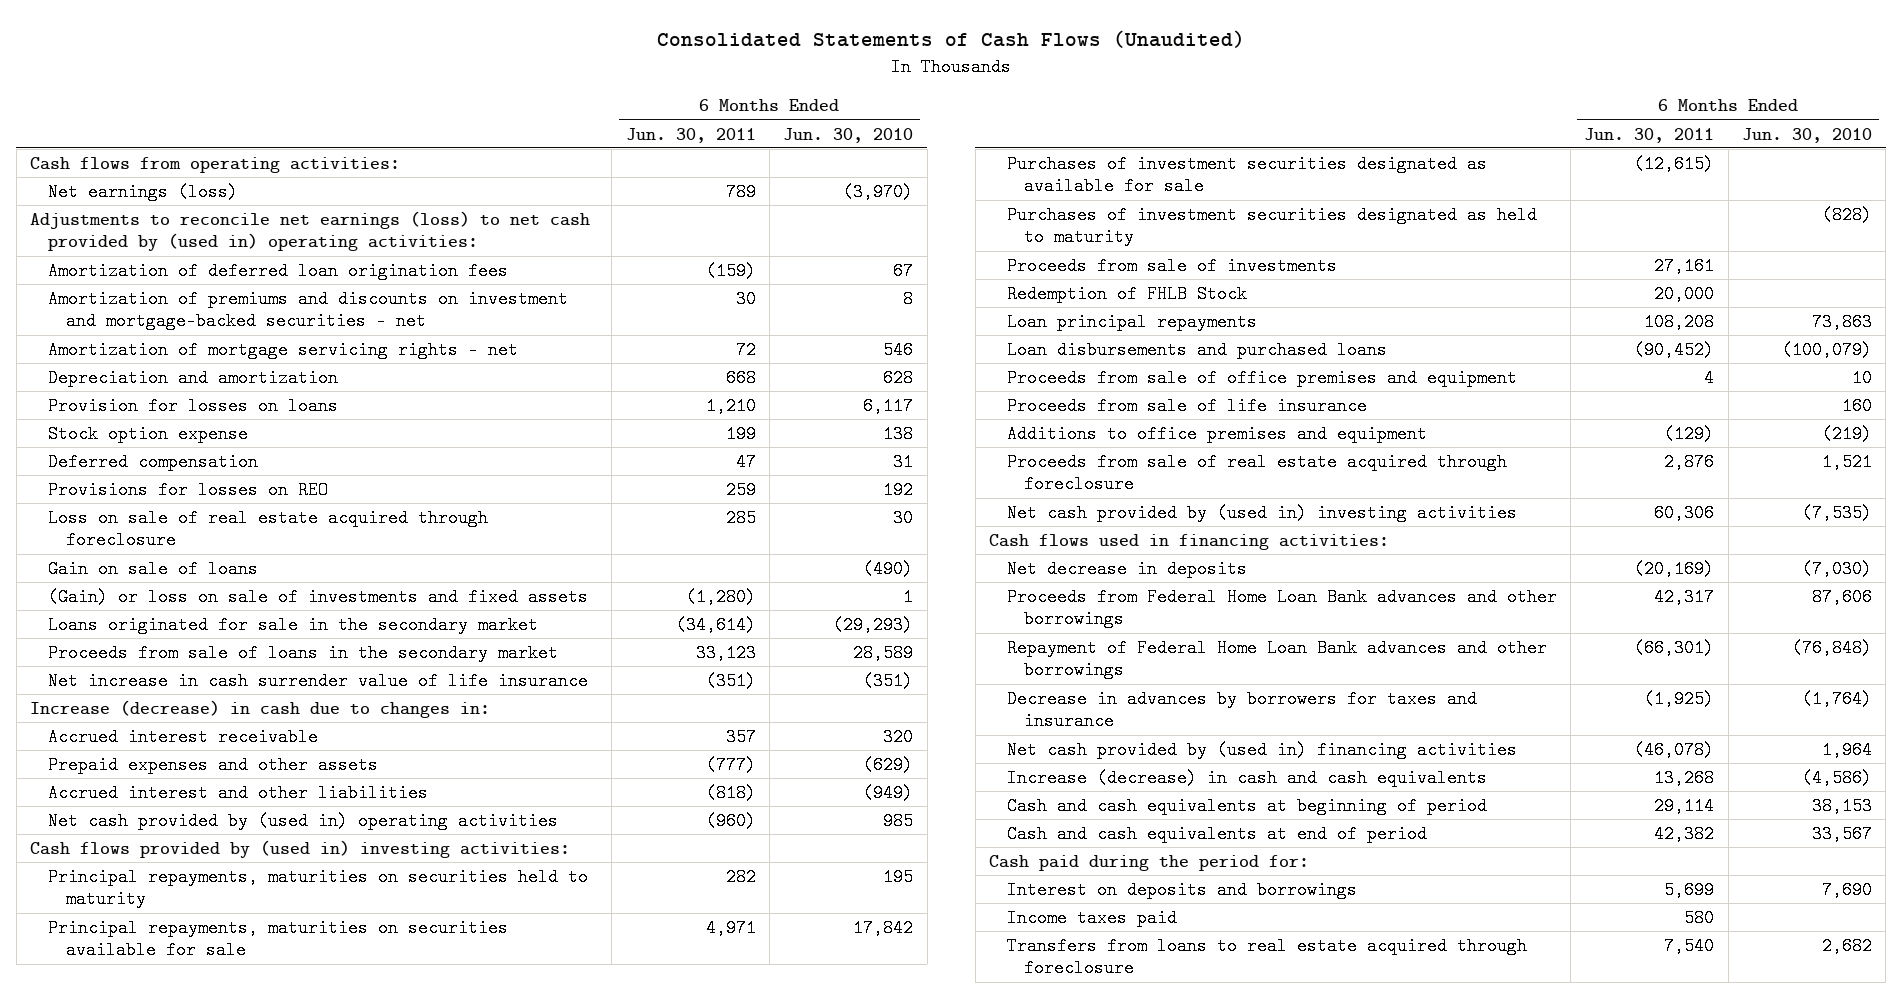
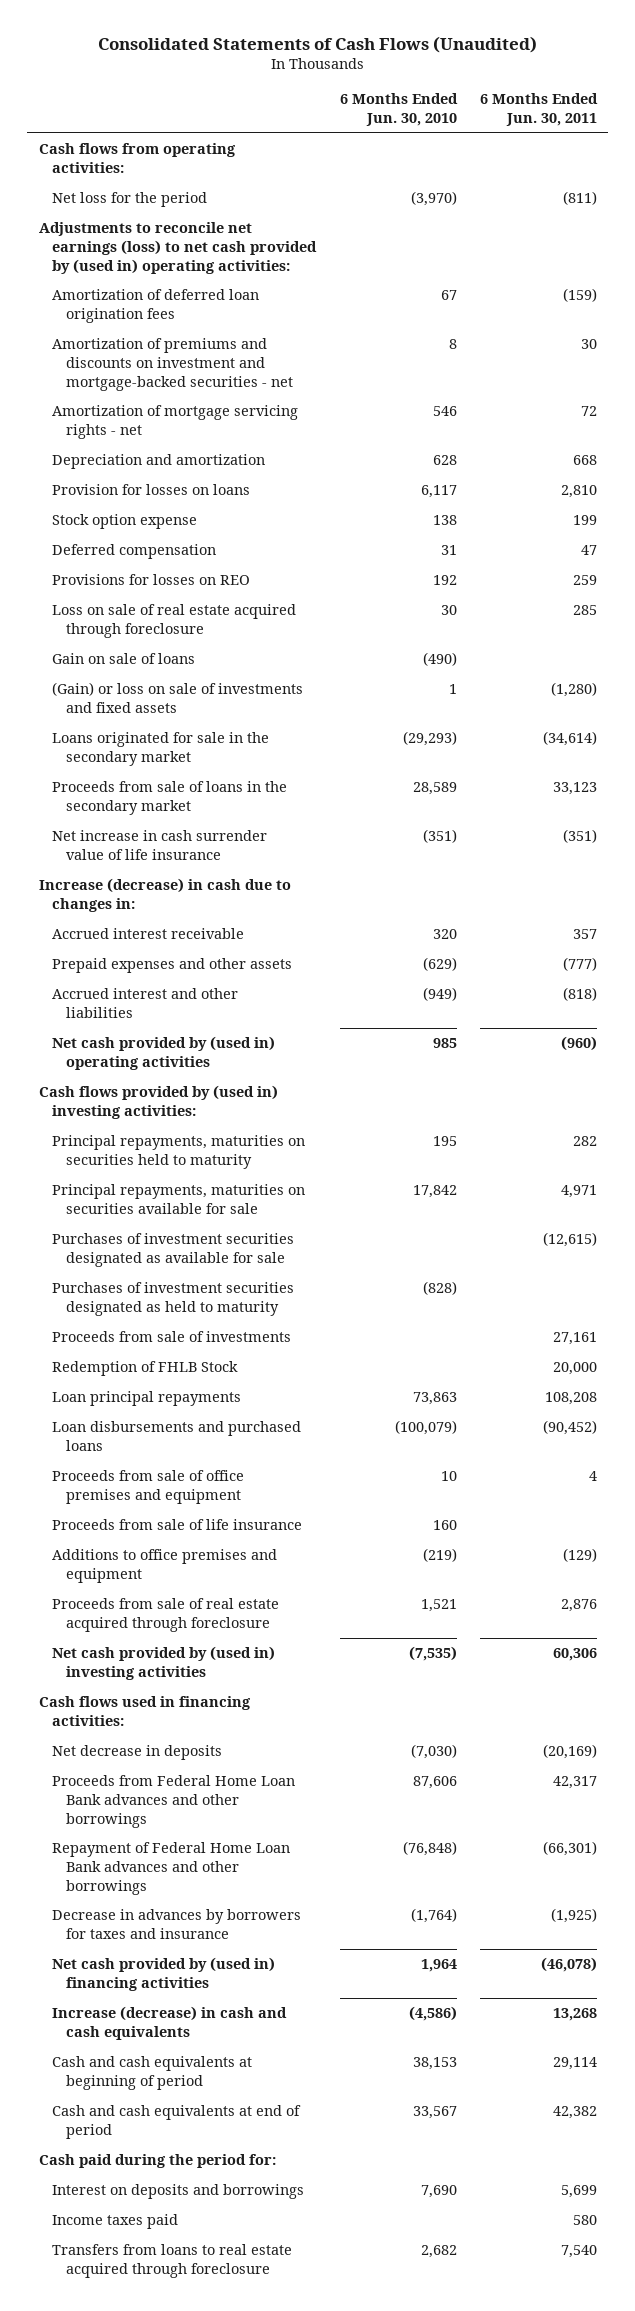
[47,183,238,202] Net earnings (loss) -> [52,192,208,208] Net loss for the period
[725,183,756,202] 789 -> [562,191,597,206] (811)
[705,397,756,416] 1,210 -> [560,485,597,499] 2,810

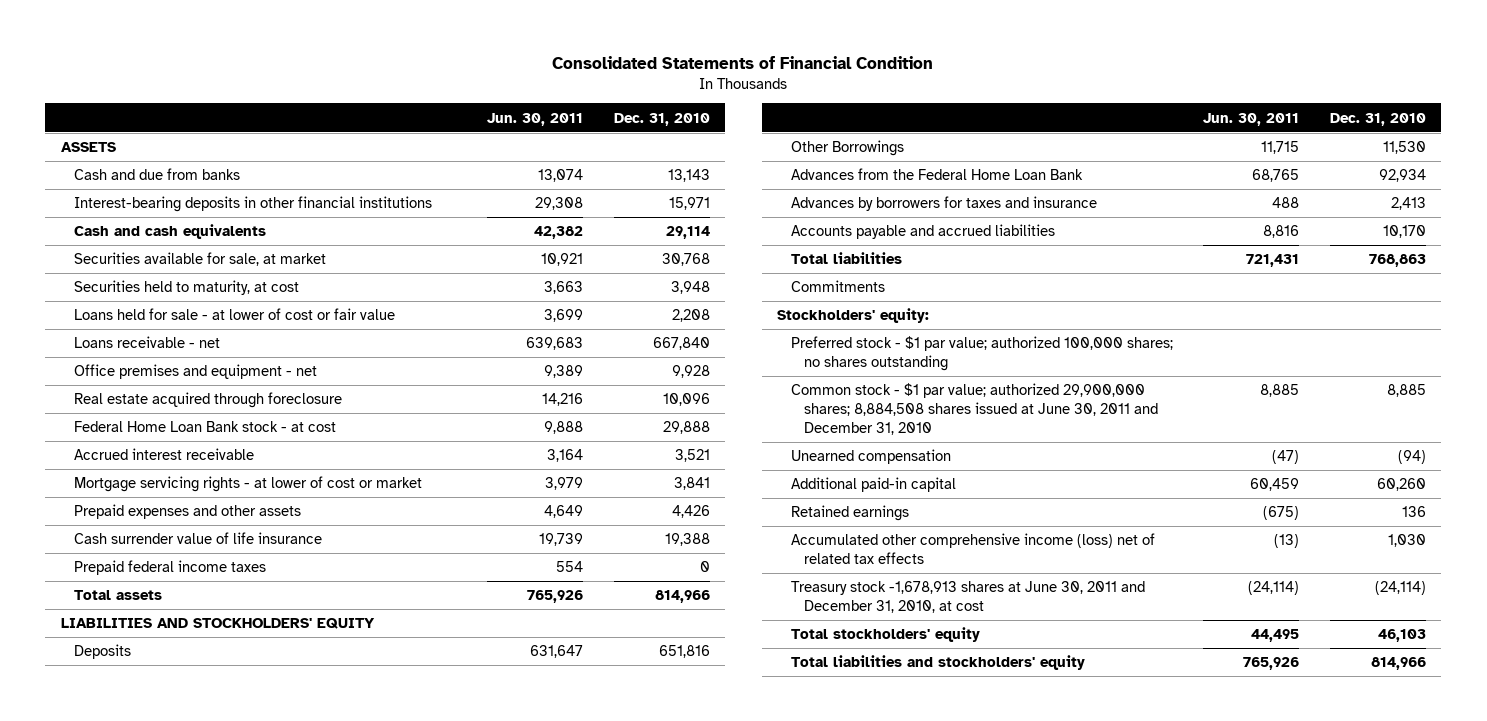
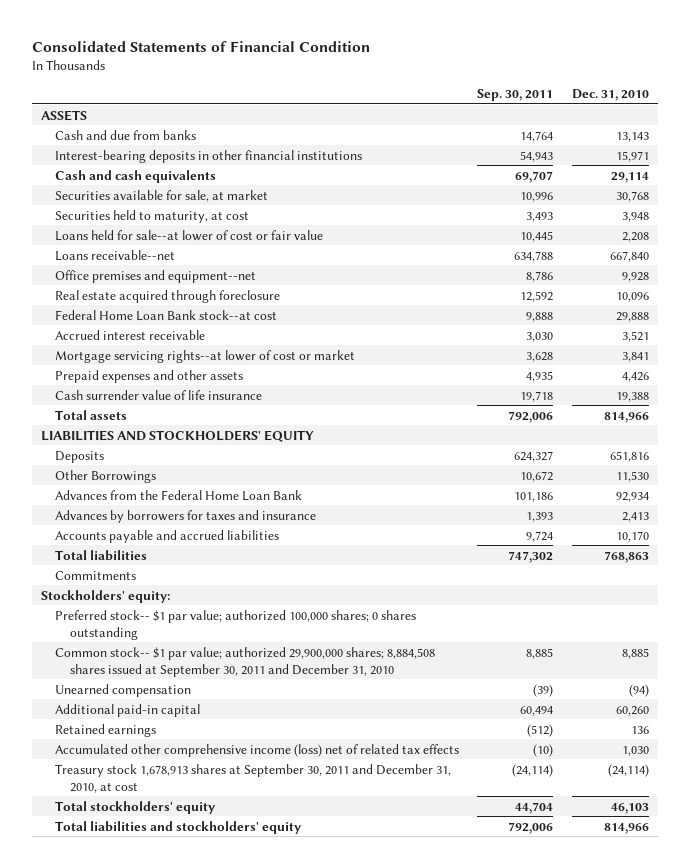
[486,112,583,126] Jun. 30, 2011 -> none
none -> [477,89,554,102] Sep. 30, 2011
[74,308,396,321] Loans held for sale - at lower of cost or fair value -> [55,229,324,241] Loans held for sale--at lower of cost or fair value
[74,336,221,349] Loans receivable - net -> [55,249,176,261] Loans receivable--net
[74,364,318,380] Office premises and equipment - net -> [55,269,257,283] Office premises and equipment--net
[74,421,337,433] Federal Home Loan Bank stock - at cost -> [55,309,278,321] Federal Home Loan Bank stock--at cost
[74,476,423,493] Mortgage servicing rights - at lower of cost or market -> [55,349,356,363] Mortgage servicing rights--at lower of cost or market
[74,560,267,576] Prepaid federal income taxes -> none
[790,336,1173,371] Preferred stock - $1 par value; authorized 100,000 shares; no shares outstanding -> [55,609,417,640] Preferred stock-- $1 par value; authorized 100,000 shares; 0 shares outstanding
[790,383,1158,435] Common stock - $1 par value; authorized 29,900,000 shares; 8,884,508 shares issued at June 30, 2011 and December 31, 2010 -> [55,646,436,677] Common stock-- $1 par value; authorized 29,900,000 shares; 8,884,508 shares issued at September 30, 2011 and December 31, 2010
[790,581,1145,613] Treasury stock -1,678,913 shares at June 30, 2011 and December 31, 2010, at cost -> [55,763,452,793] Treasury stock 1,678,913 shares at September 30, 2011 and December 31, 2010, at cost

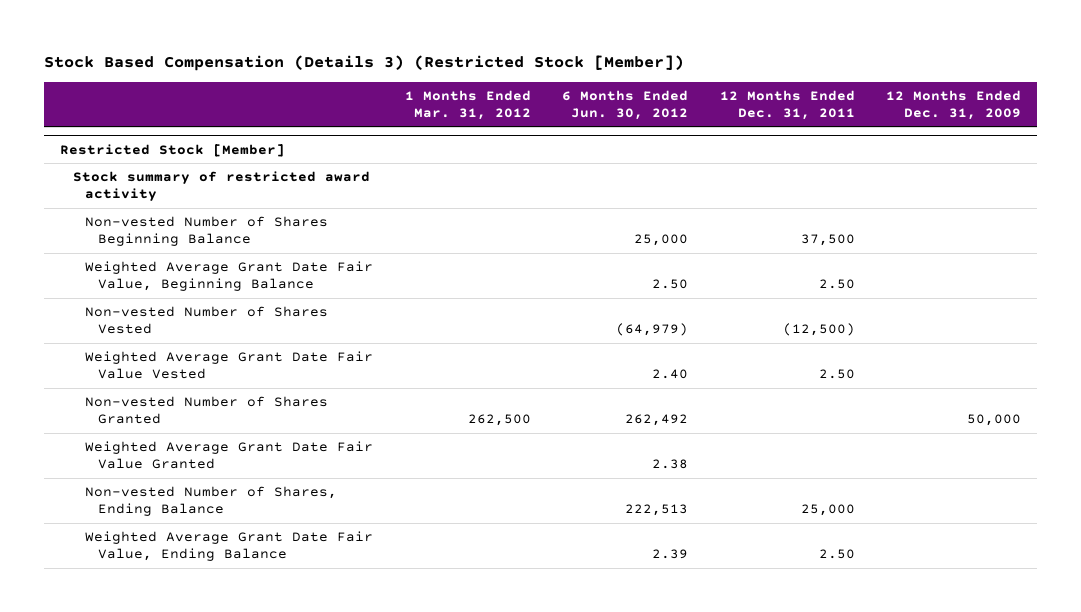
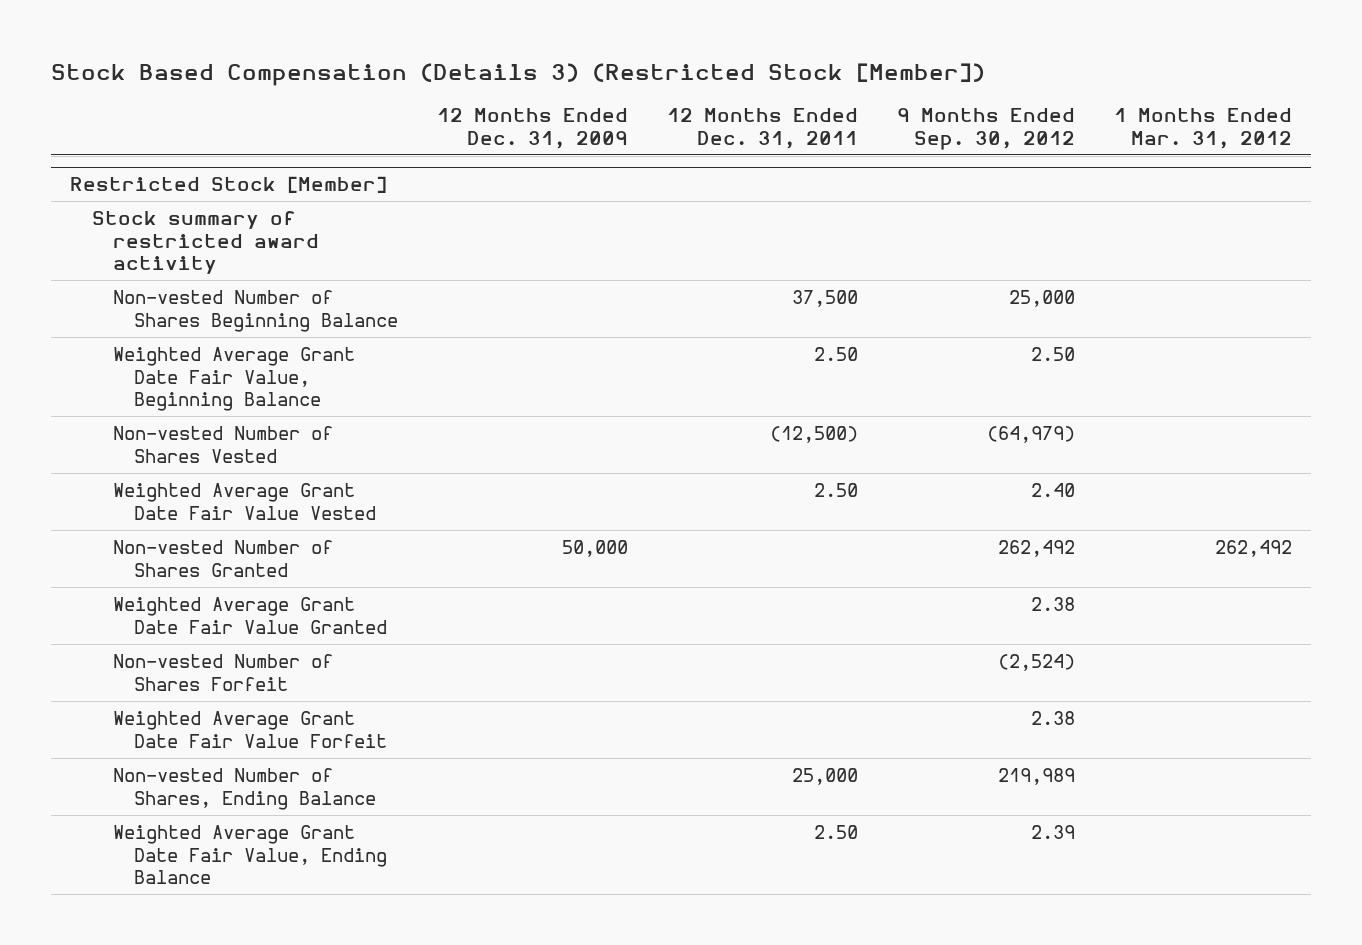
[562,89,689,121] 6 Months Ended Jun. 30, 2012 -> none
none -> [897,108,1076,150] 9 Months Ended Sep. 30, 2012
[467,414,531,427] 262,500 -> [1214,540,1292,558] 262,492
none -> [113,654,334,691] Non-vested Number of Shares Forfeit
none -> [113,711,388,748] Weighted Average Grant Date Fair Value Forfeit

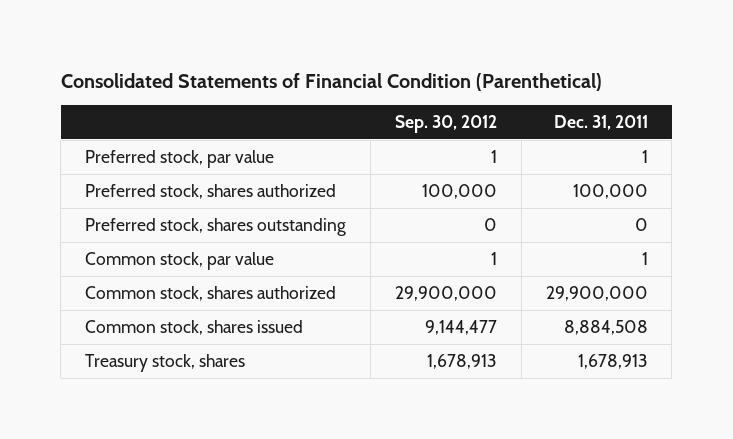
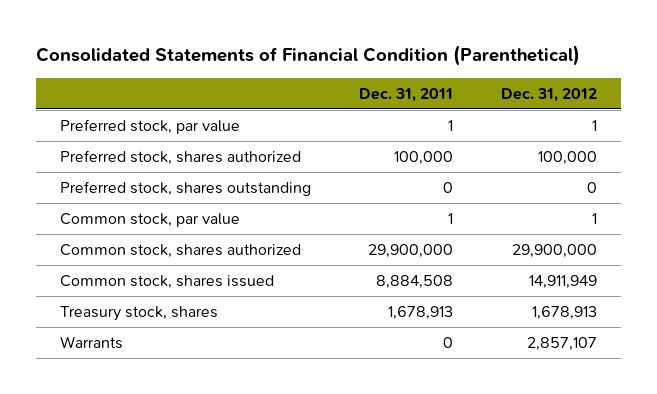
[394,115,497,134] Sep. 30, 2012 -> none
none -> [500,87,597,102] Dec. 31, 2012
none -> [60,336,124,350] Warrants

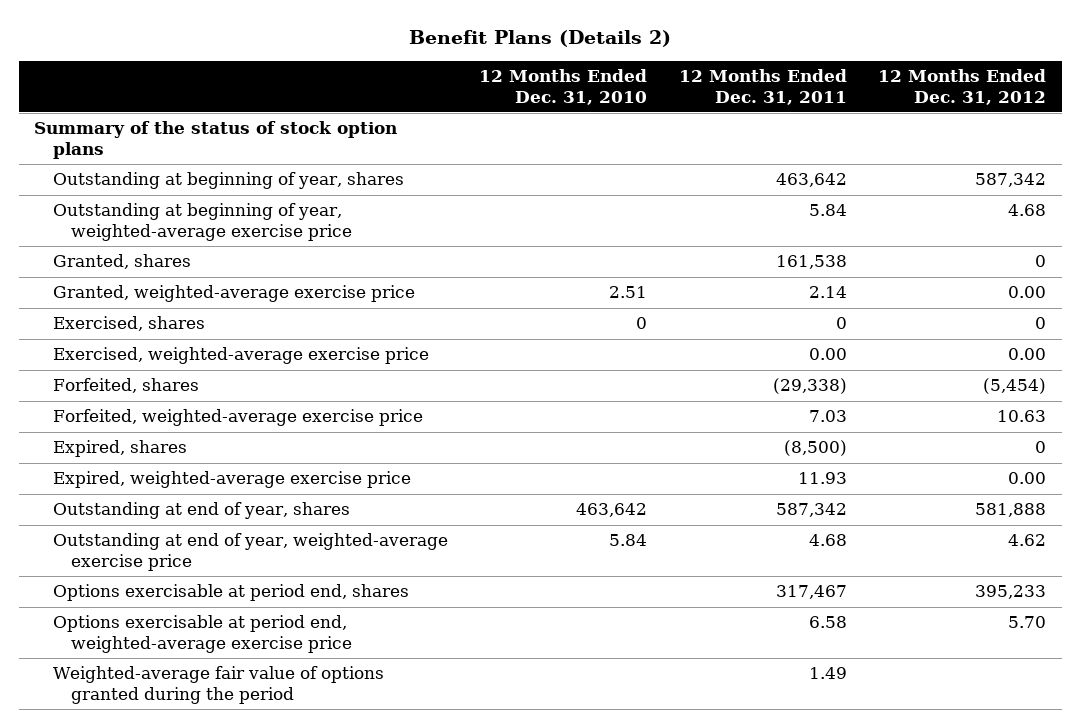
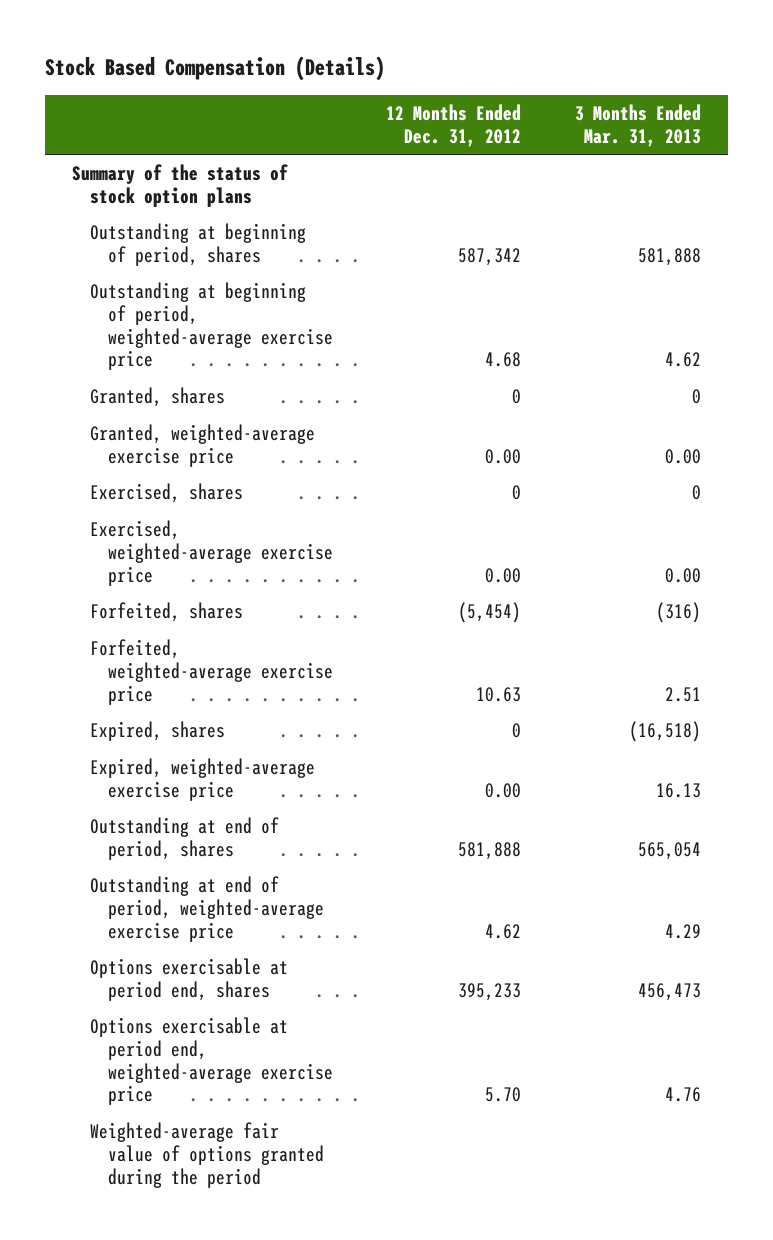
[409,30,672,48] Benefit Plans (Details 2) -> [45,56,386,82] Stock Based Compensation (Details)
[479,69,648,105] 12 Months Ended Dec. 31, 2010 -> none
[678,69,847,105] 12 Months Ended Dec. 31, 2011 -> none
none -> [575,103,702,147] 3 Months Ended Mar. 31, 2013
[52,172,404,190] Outstanding at beginning of year, shares -> [89,223,306,266] Outstanding at beginning of period, shares
[52,203,352,241] Outstanding at beginning of year, weighted-average exercise price -> [89,282,333,371] Outstanding at beginning of period, weighted-average exercise price
[52,502,350,520] Outstanding at end of year, shares -> [89,817,279,860] Outstanding at end of period, shares
[52,533,448,571] Outstanding at end of year, weighted-average exercise price -> [89,876,324,942] Outstanding at end of period, weighted-average exercise price

